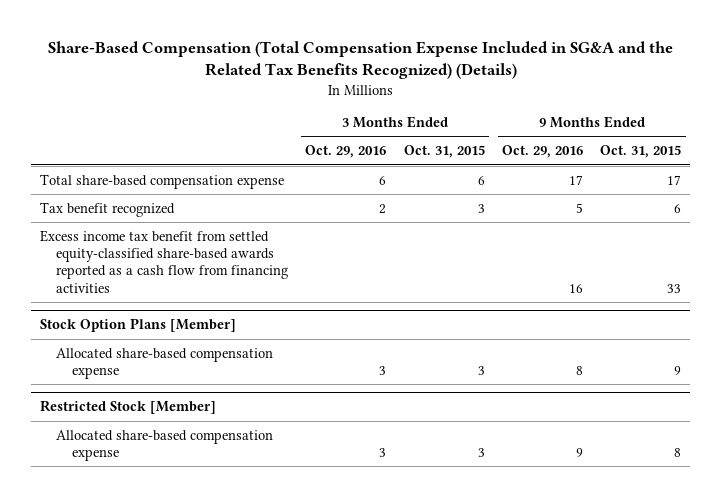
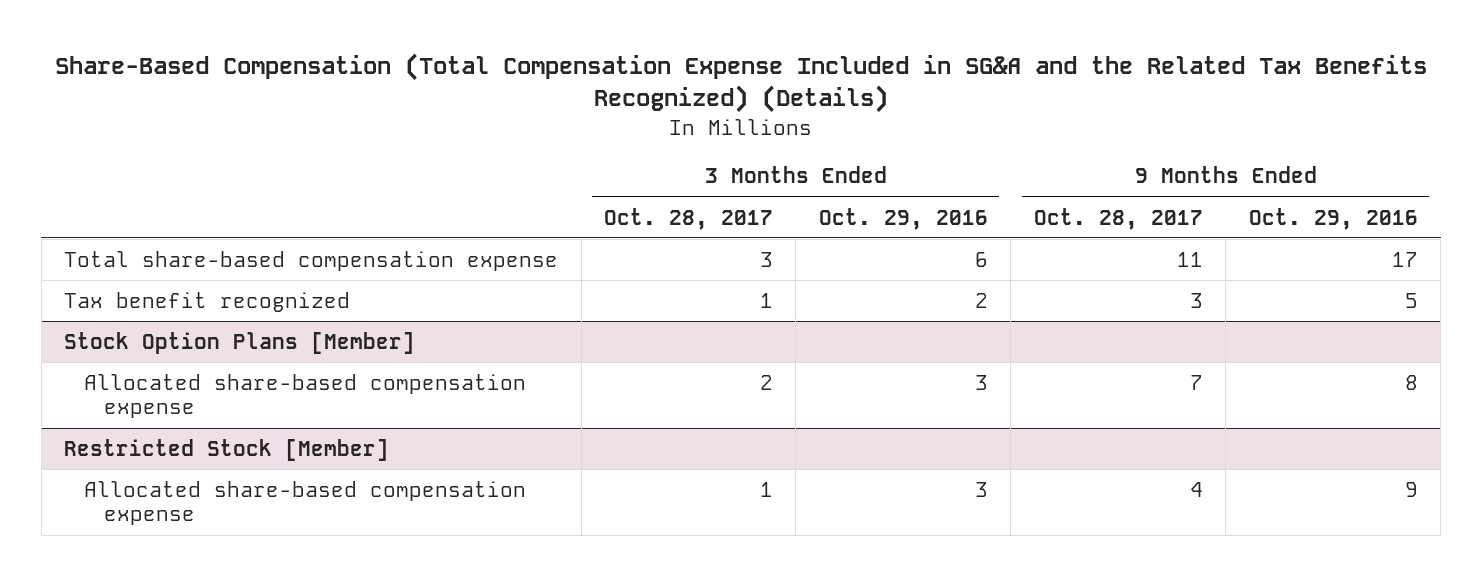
[403,145,485,159] Oct. 31, 2015 -> none
[600,145,682,159] Oct. 31, 2015 -> none
none -> [603,207,773,230] Oct. 28, 2017
none -> [1033,207,1203,230] Oct. 28, 2017
[39,229,288,293] Excess income tax benefit from settled equity-classified share-based awards reported as a cash flow from financing activities -> none

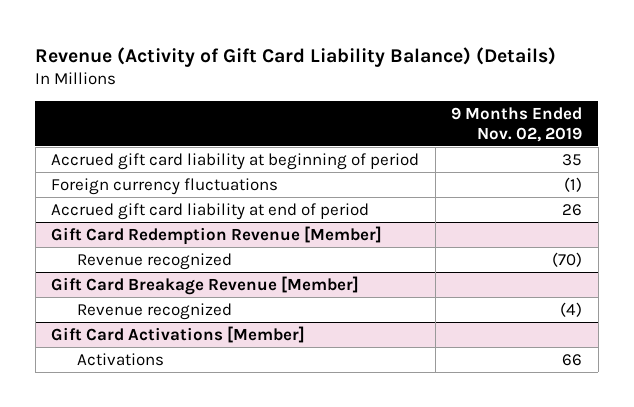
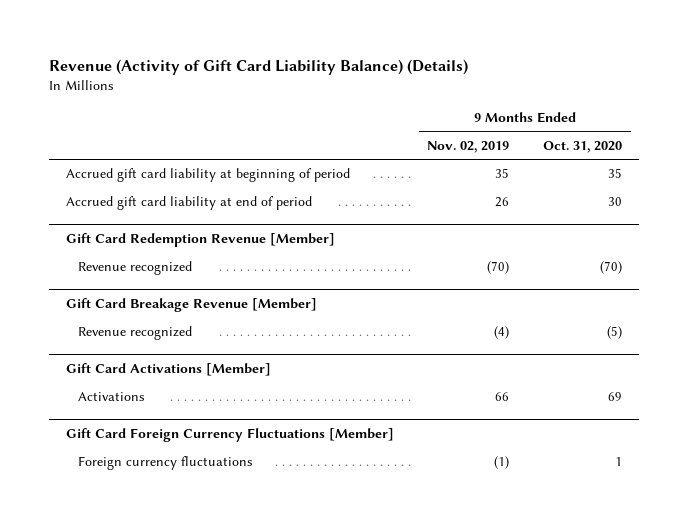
none -> [543,141,623,154] Oct. 31, 2020
[51,177,279,195] Foreign currency fluctuations -> none
none -> [65,428,394,443] Gift Card Foreign Currency Fluctuations [Member]
none -> [78,456,254,471] Foreign currency fluctuations

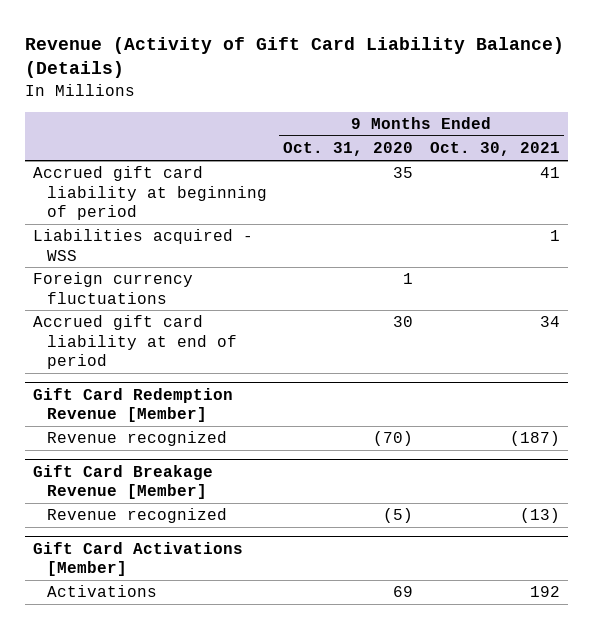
[427,141,510,154] Nov. 02, 2019 -> none
none -> [429,142,560,157] Oct. 30, 2021
none -> [33,229,254,261] Liabilities acquired - WSS
none -> [33,272,194,304] Foreign currency fluctuations
[65,428,394,443] Gift Card Foreign Currency Fluctuations [Member] -> none
[78,456,254,471] Foreign currency fluctuations -> none

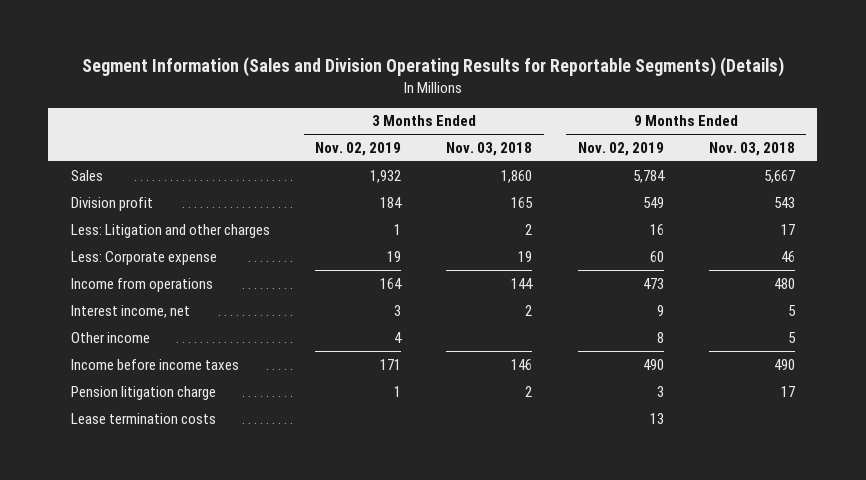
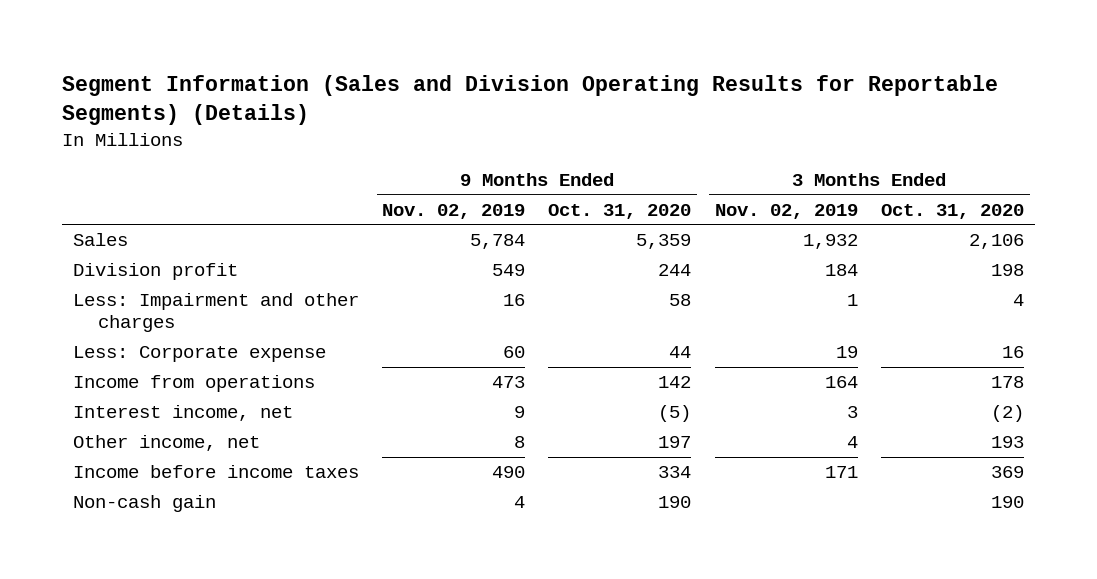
[446,141,533,156] Nov. 03, 2018 -> none
[708,141,795,156] Nov. 03, 2018 -> none
none -> [548,203,692,219] Oct. 31, 2020
none -> [880,203,1024,219] Oct. 31, 2020
[70,223,270,238] Less: Litigation and other charges -> [73,293,360,333] Less: Impairment and other charges
[70,331,150,343] Other income -> [73,435,261,452] Other income, net
[70,385,216,400] Pension litigation charge -> none
[70,412,216,424] Lease termination costs -> none
none -> [73,495,217,513] Non-cash gain

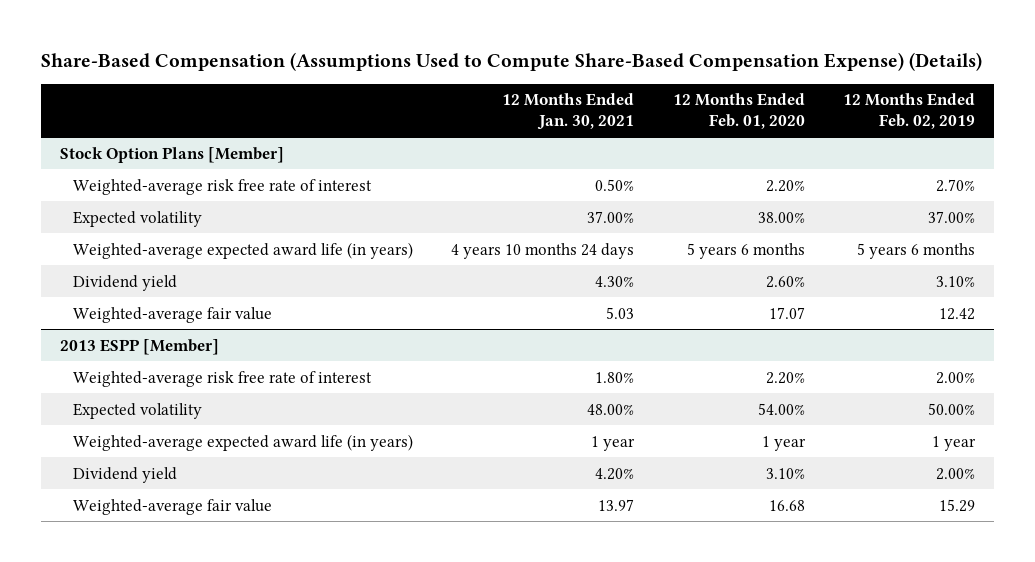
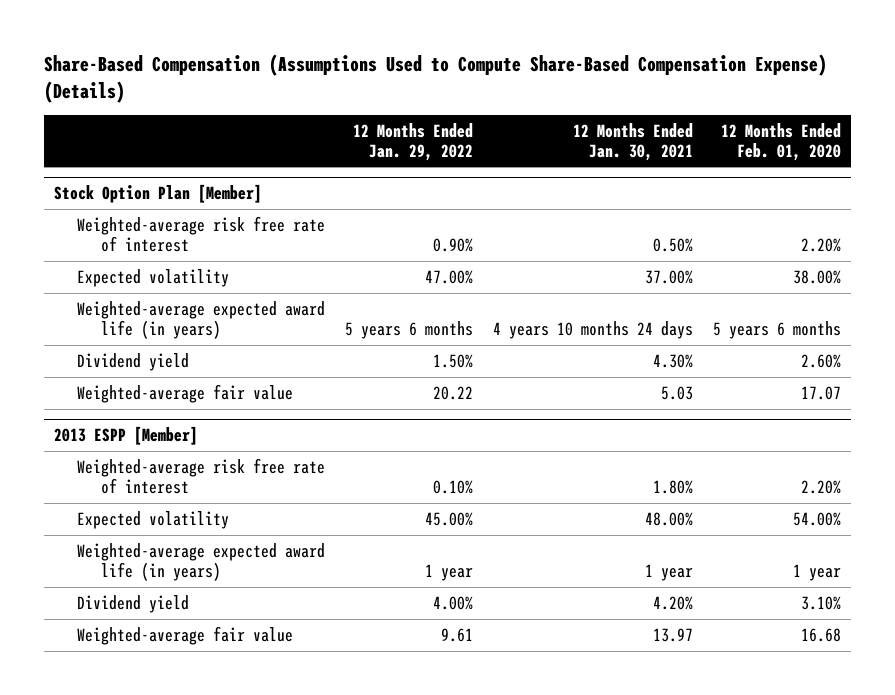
[842,93,975,129] 12 Months Ended Feb. 02, 2019 -> none
none -> [353,122,474,161] 12 Months Ended Jan. 29, 2022
[59,146,284,163] Stock Option Plans [Member] -> [53,183,262,203] Stock Option Plan [Member]

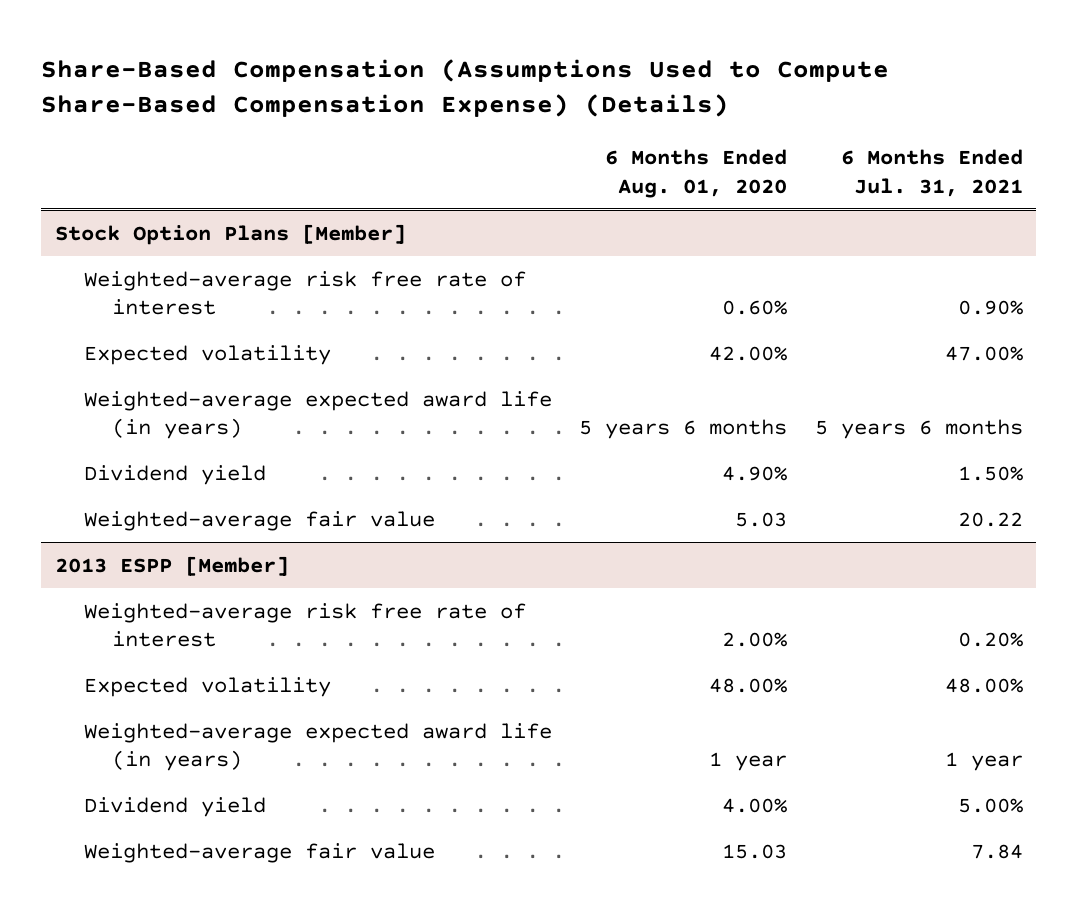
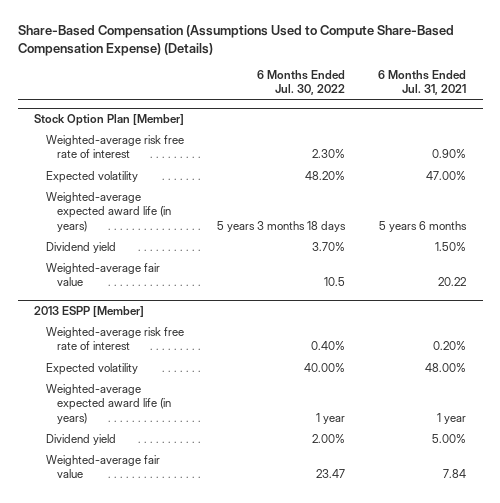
[605,149,788,198] 6 Months Ended Aug. 01, 2020 -> none
none -> [257,69,346,96] 6 Months Ended Jul. 30, 2022
[55,223,407,245] Stock Option Plans [Member] -> [34,113,185,126] Stock Option Plan [Member]

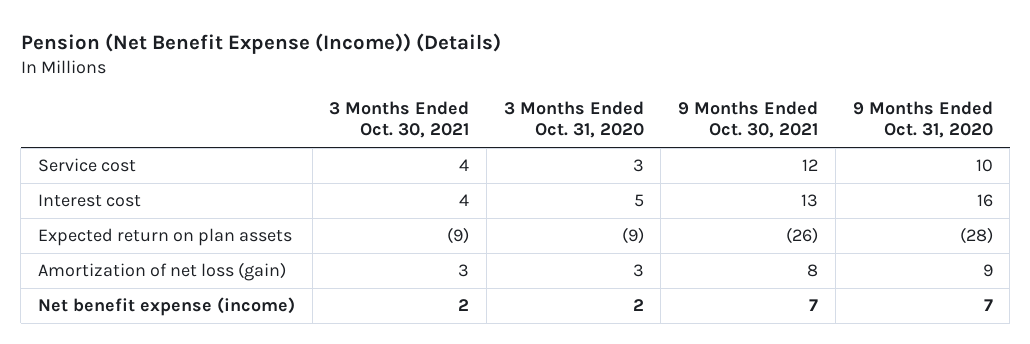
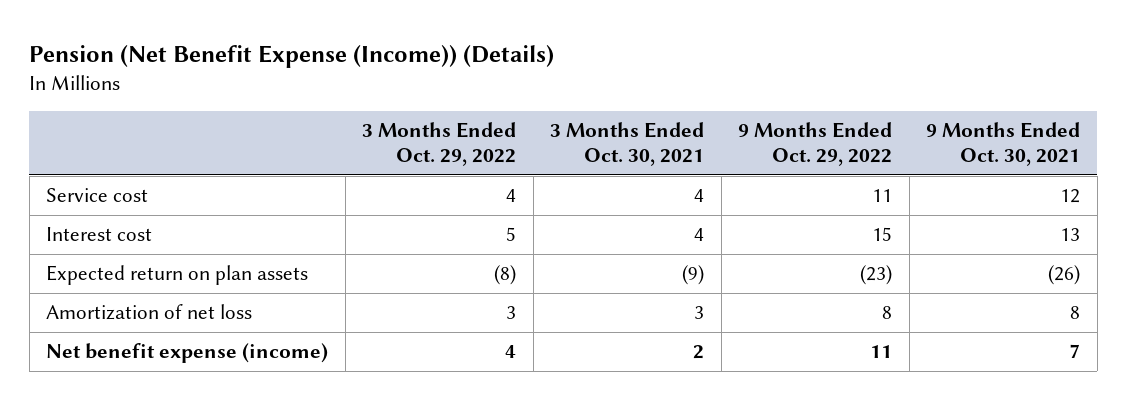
[503,100,644,139] 3 Months Ended Oct. 31, 2020 -> none
[852,100,993,139] 9 Months Ended Oct. 31, 2020 -> none
none -> [362,121,517,167] 3 Months Ended Oct. 29, 2022
none -> [738,121,893,167] 9 Months Ended Oct. 29, 2022
[37,262,286,282] Amortization of net loss (gain) -> [46,304,253,321] Amortization of net loss

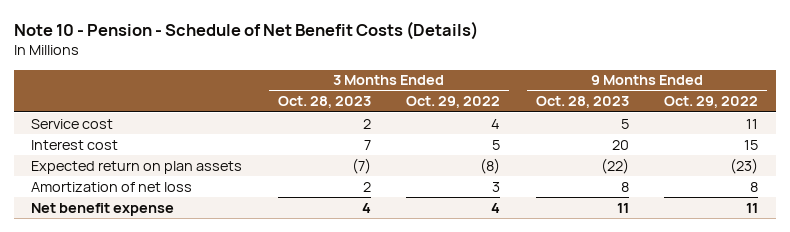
[29,44,555,68] Pension (Net Benefit Expense (Income)) (Details) -> [13,21,478,41] Note 10 - Pension - Schedule of Net Benefit Costs (Details)
[550,121,705,167] 3 Months Ended Oct. 30, 2021 -> none
[926,121,1081,167] 9 Months Ended Oct. 30, 2021 -> none
none -> [277,96,371,109] Oct. 28, 2023
none -> [535,96,629,109] Oct. 28, 2023
[46,343,329,364] Net benefit expense (income) -> [31,202,175,216] Net benefit expense

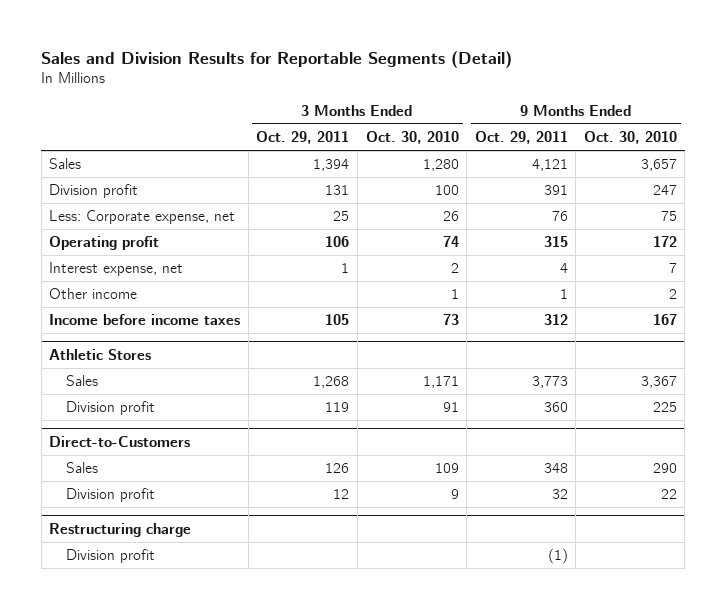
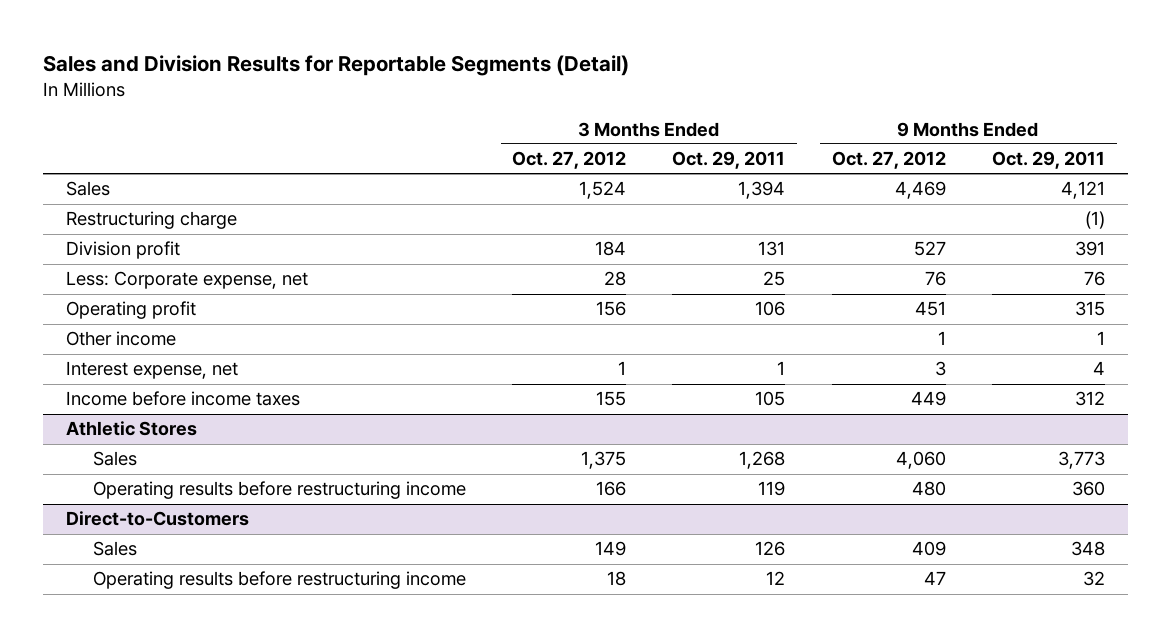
[365,131,459,145] Oct. 30, 2010 -> none
[583,131,677,145] Oct. 30, 2010 -> none
none -> [512,151,627,170] Oct. 27, 2012
none -> [831,151,946,170] Oct. 27, 2012
none -> [66,211,238,230] Restructuring charge
[49,262,184,277] Interest expense, net -> [66,361,239,380] Interest expense, net
[65,401,155,416] Division profit -> [92,481,466,500] Operating results before restructuring income
[49,523,192,538] Restructuring charge -> none
[65,549,155,564] Division profit -> none
[65,488,155,503] Division profit -> [92,571,466,590] Operating results before restructuring income

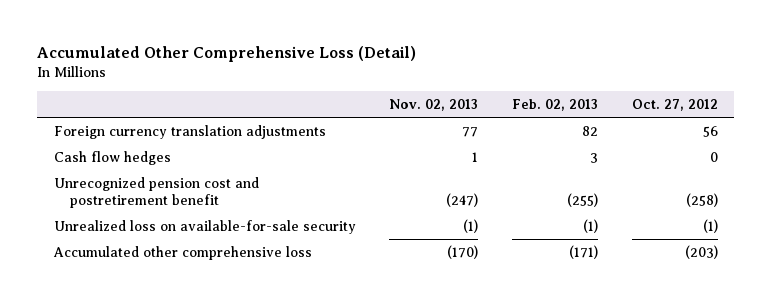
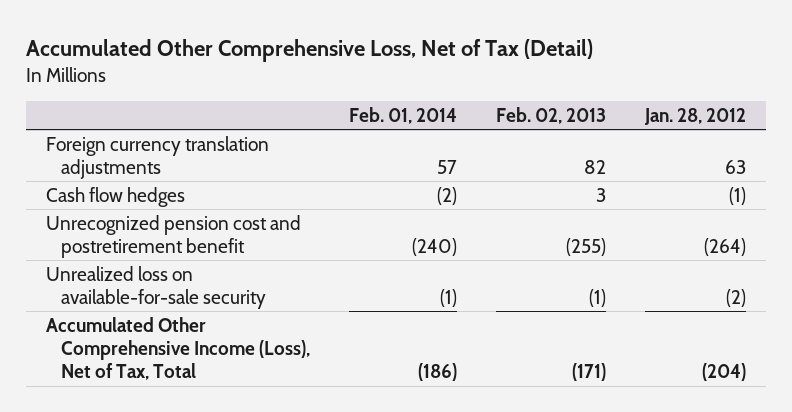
[37,46,417,63] Accumulated Other Comprehensive Loss (Detail) -> [26,38,594,62] Accumulated Other Comprehensive Loss, Net of Tax (Detail)
[389,98,479,111] Nov. 02, 2013 -> none
[631,98,718,111] Oct. 27, 2012 -> none
none -> [349,106,458,124] Feb. 01, 2014
none -> [644,107,747,125] Jan. 28, 2012
[52,246,312,261] Accumulated other comprehensive loss -> [45,316,311,381] Accumulated Other Comprehensive Income (Loss), Net of Tax, Total

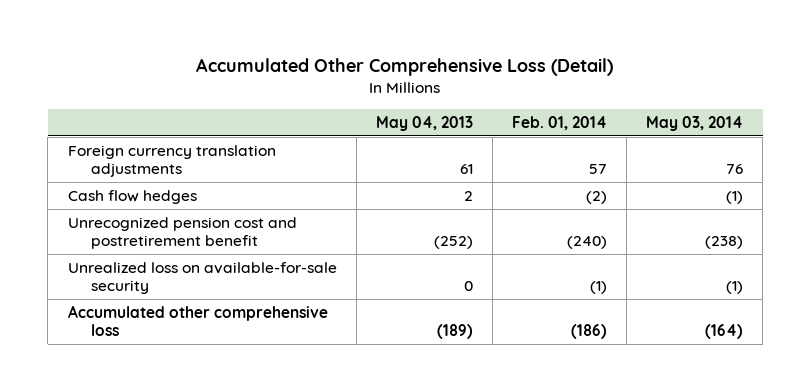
[26,38,594,62] Accumulated Other Comprehensive Loss, Net of Tax (Detail) -> [196,58,614,77] Accumulated Other Comprehensive Loss (Detail)
[496,106,607,124] Feb. 02, 2013 -> none
[644,107,747,125] Jan. 28, 2012 -> none
none -> [375,115,473,131] May 04, 2013
none -> [646,115,744,131] May 03, 2014
[45,316,311,381] Accumulated Other Comprehensive Income (Loss), Net of Tax, Total -> [67,305,328,337] Accumulated other comprehensive loss

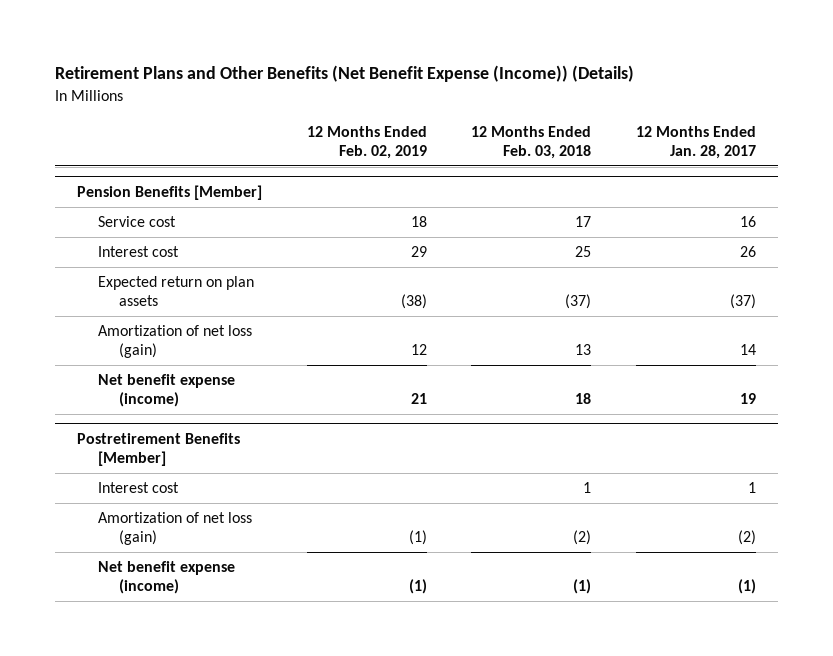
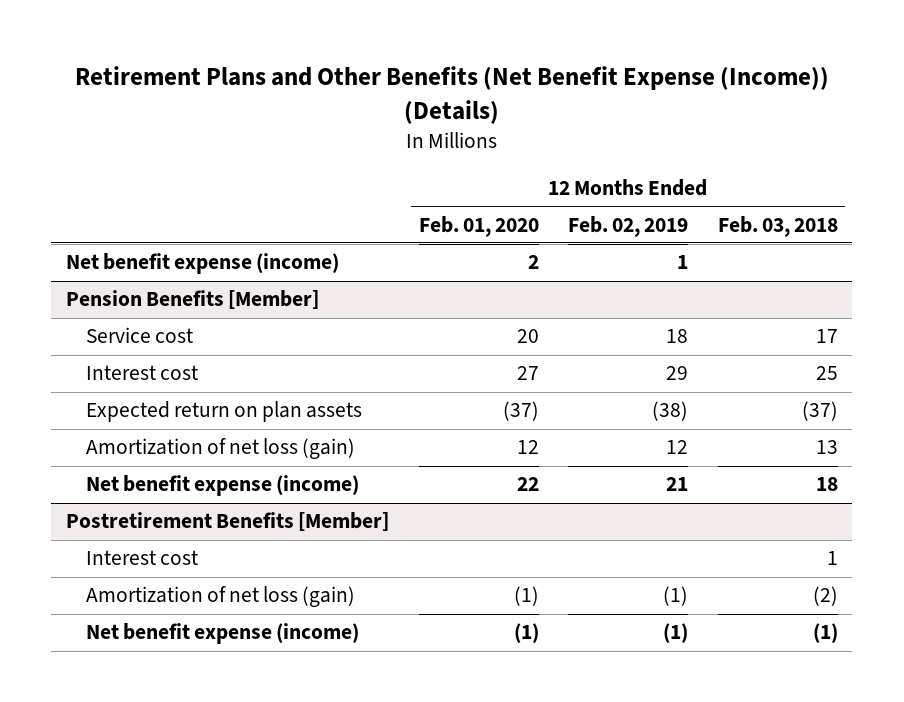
[635,125,756,159] 12 Months Ended Jan. 28, 2017 -> none
none -> [418,215,539,237] Feb. 01, 2020
none -> [66,253,340,275] Net benefit expense (income)

